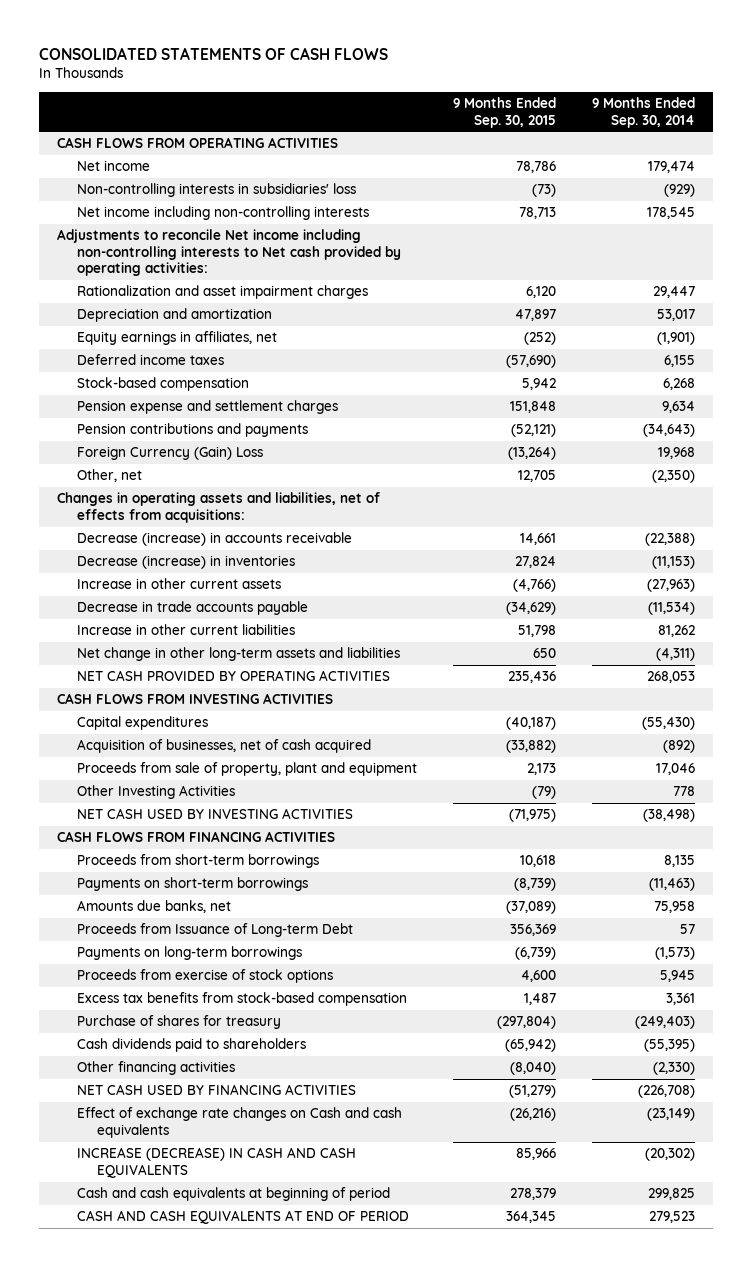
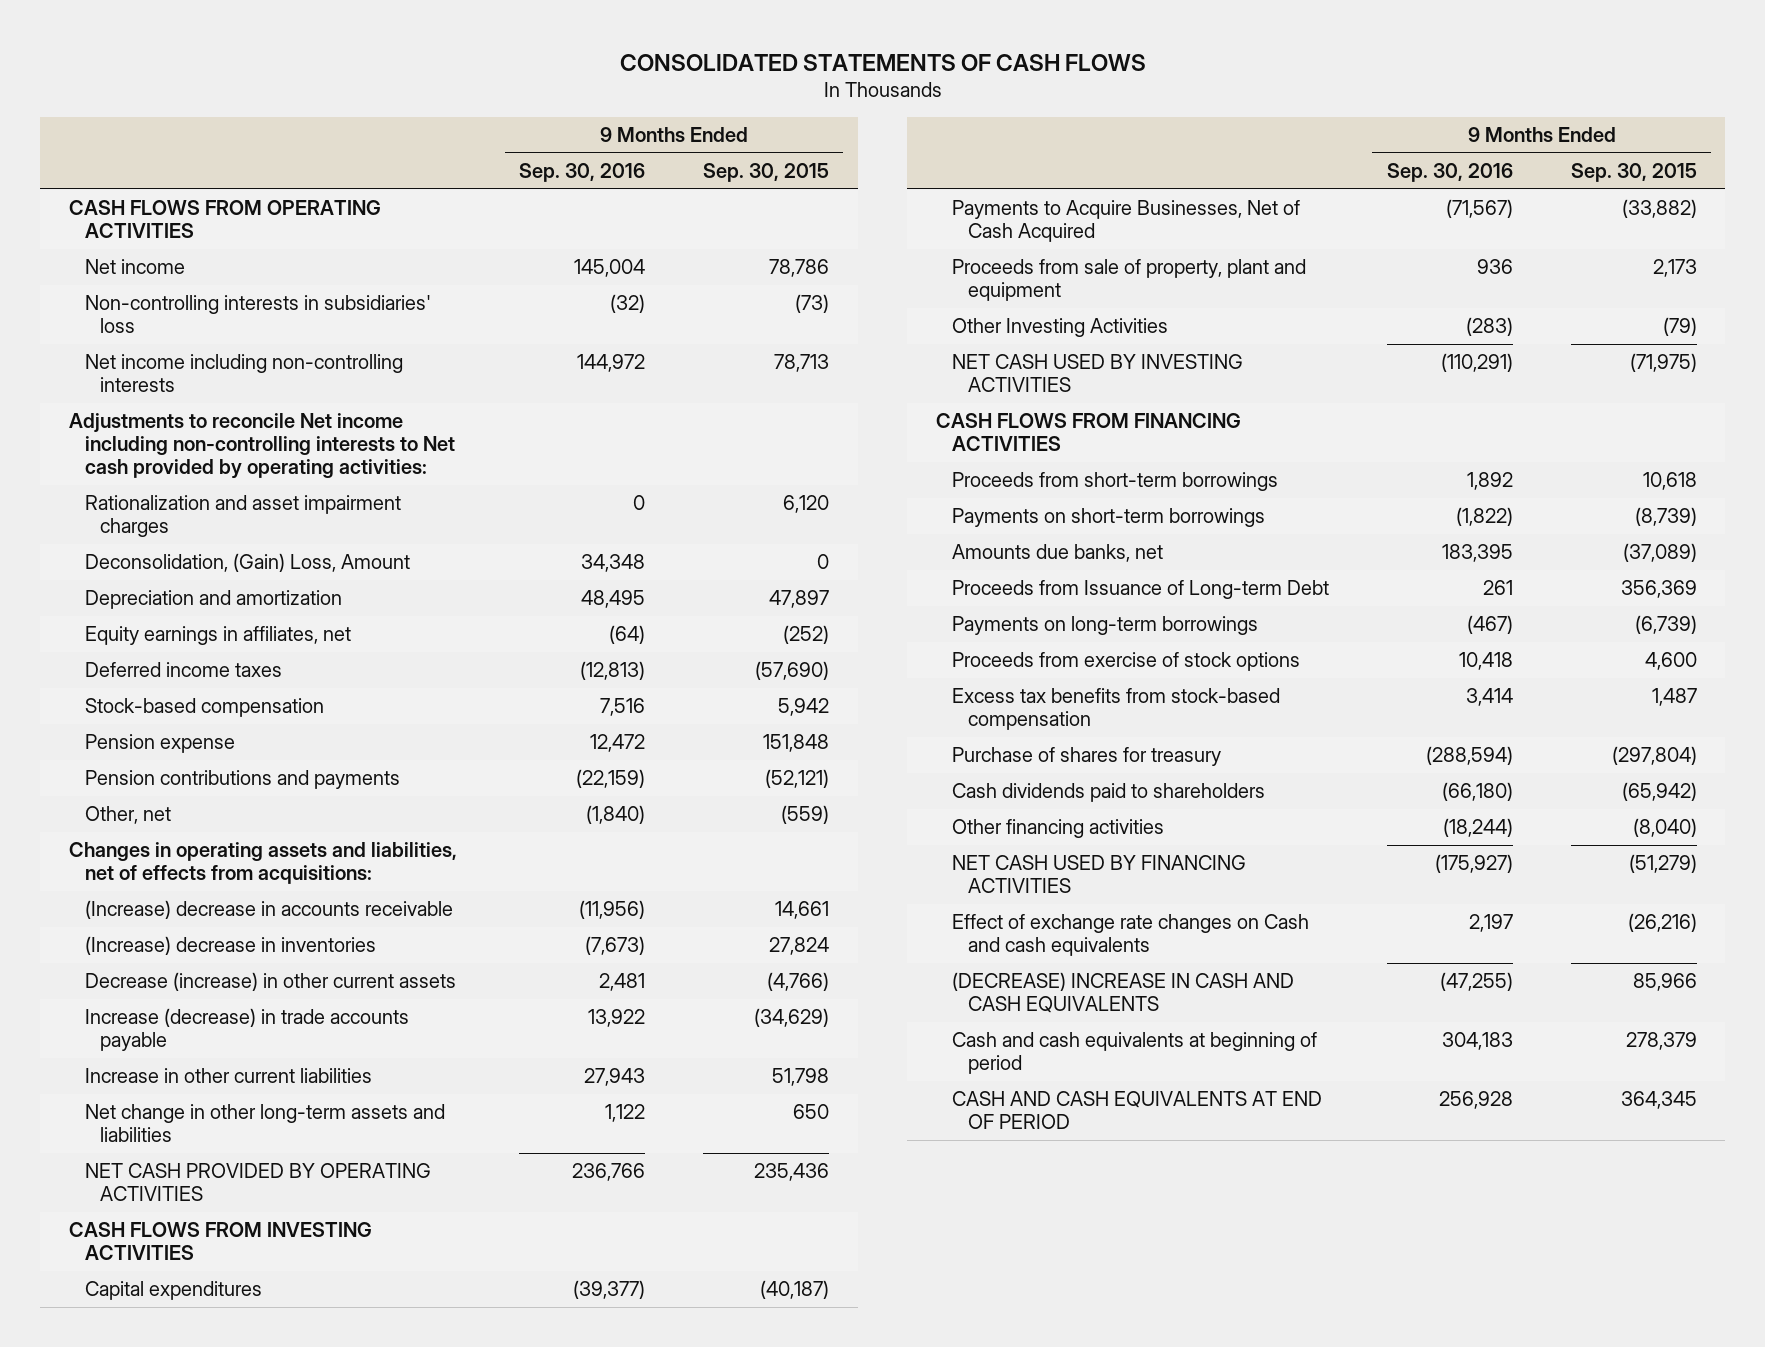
[591,97,695,128] 9 Months Ended Sep. 30, 2014 -> none
none -> [519,163,646,183] Sep. 30, 2016
none -> [84,553,410,573] Deconsolidation, (Gain) Loss, Amount
[76,400,338,415] Pension expense and settlement charges -> [84,734,235,754] Pension expense
[76,446,263,461] Foreign Currency (Gain) Loss -> none
[517,470,556,483] 12,705 -> [781,805,830,825] (559)
[76,532,352,547] Decrease (increase) in accounts receivable -> [84,900,453,920] (Increase) decrease in accounts receivable
[76,555,295,570] Decrease (increase) in inventories -> [84,936,376,956] (Increase) decrease in inventories
[76,578,281,590] Increase in other current assets -> [84,972,456,992] Decrease (increase) in other current assets
[76,601,308,616] Decrease in trade accounts payable -> [84,1008,409,1051] Increase (decrease) in trade accounts payable
[76,739,371,754] Acquisition of businesses, net of cash acquired -> [952,200,1301,242] Payments to Acquire Businesses, Net of Cash Acquired
[76,1147,356,1178] INCREASE (DECREASE) IN CASH AND CASH EQUIVALENTS -> [952,972,1295,1013] (DECREASE) INCREASE IN CASH AND CASH EQUIVALENTS

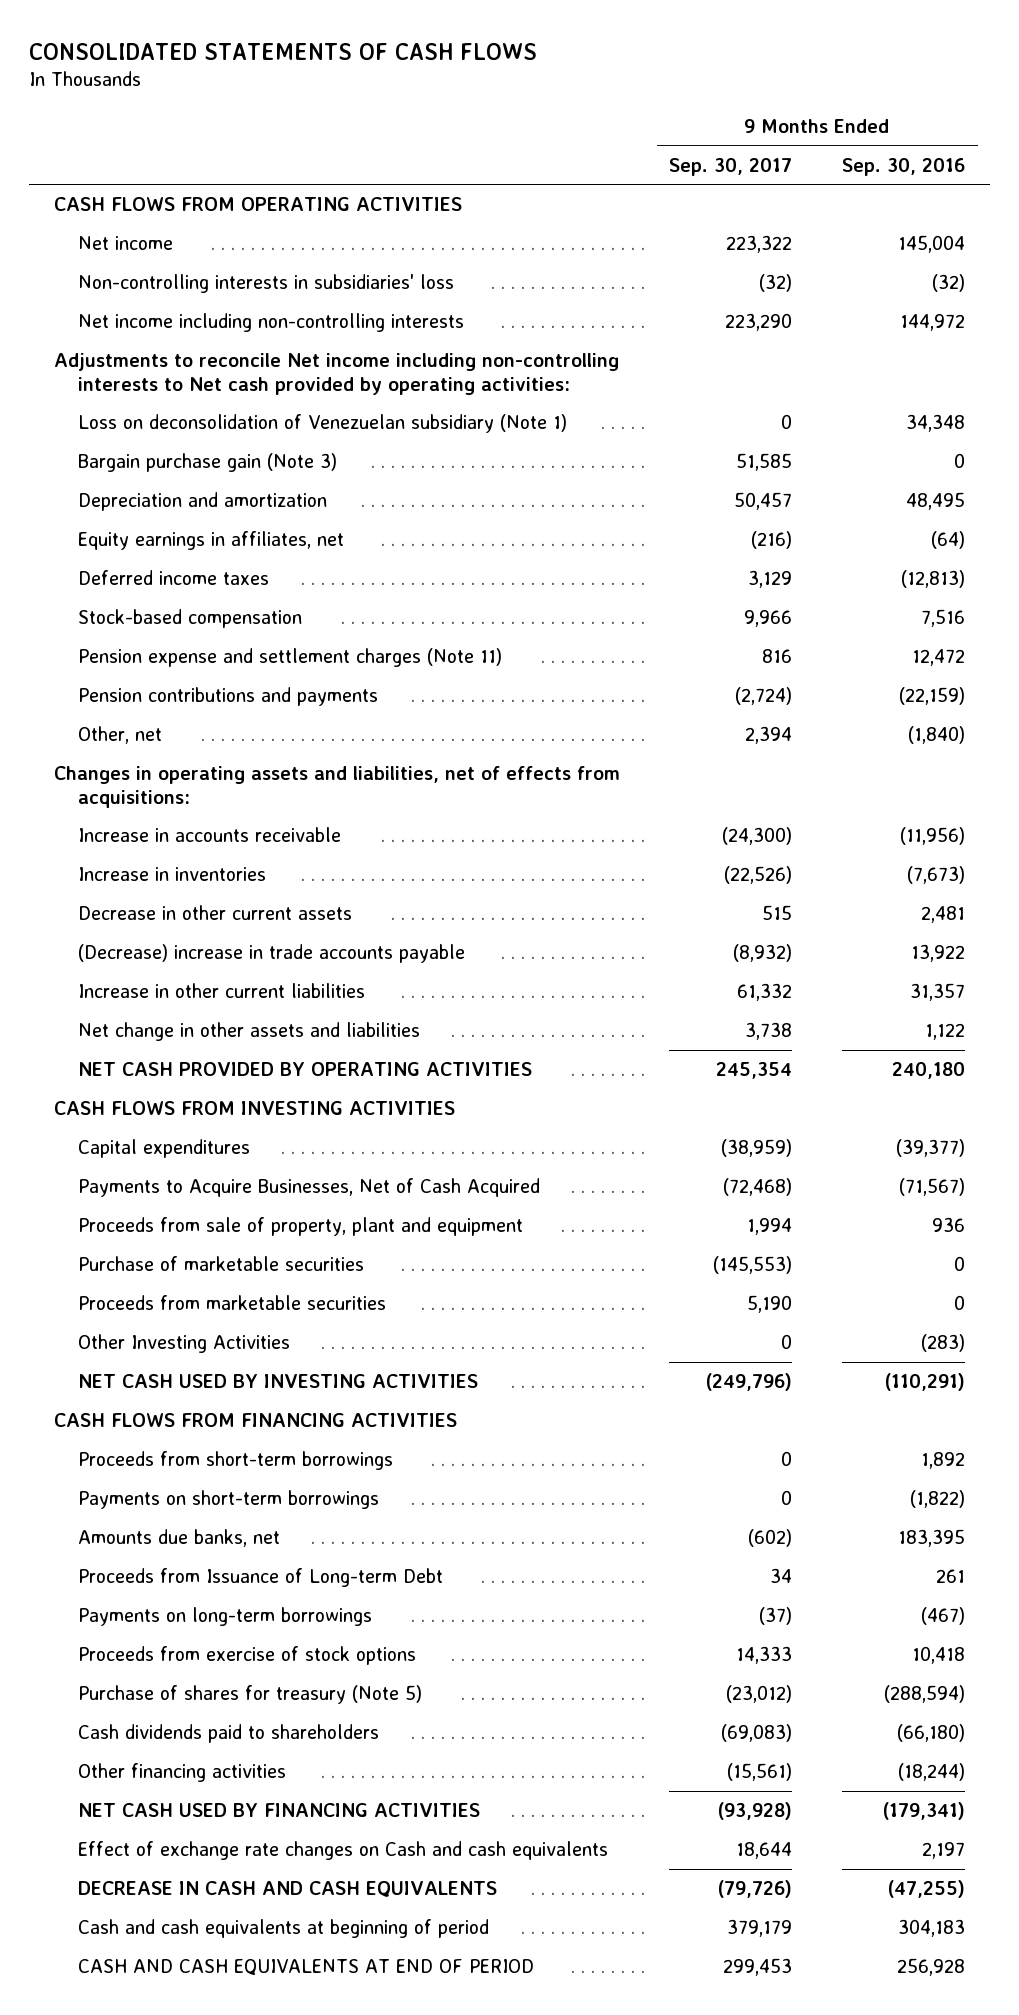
[703,163,830,183] Sep. 30, 2015 -> none
none -> [669,157,793,176] Sep. 30, 2017
[84,495,401,537] Rationalization and asset impairment charges -> none
[84,553,410,573] Deconsolidation, (Gain) Loss, Amount -> [77,414,567,434] Loss on deconsolidation of Venezuelan subsidiary (Note 1)
none -> [77,453,337,473] Bargain purchase gain (Note 3)
[84,734,235,754] Pension expense -> [77,648,502,668] Pension expense and settlement charges (Note 11)
[84,900,453,920] (Increase) decrease in accounts receivable -> [77,827,341,843] Increase in accounts receivable
[84,936,376,956] (Increase) decrease in inventories -> [77,867,266,882] Increase in inventories
[84,972,456,992] Decrease (increase) in other current assets -> [77,905,352,921] Decrease in other current assets
[84,1008,409,1051] Increase (decrease) in trade accounts payable -> [77,944,465,964] (Decrease) increase in trade accounts payable
[584,1068,646,1087] 27,943 -> [910,983,966,1002] 31,357
[84,1104,445,1142] Net change in other long-term assets and liabilities -> [77,1022,420,1042] Net change in other assets and liabilities
[572,1163,646,1182] 236,766 -> [892,1062,966,1080] 240,180
none -> [77,1256,364,1272] Purchase of marketable securities
none -> [77,1295,386,1311] Proceeds from marketable securities
[952,688,1281,730] Excess tax benefits from stock-based compensation -> none
[952,747,1222,767] Purchase of shares for treasury -> [77,1685,422,1705] Purchase of shares for treasury (Note 5)
[1434,854,1513,874] (175,927) -> [883,1802,966,1821] (179,341)
[952,972,1295,1013] (DECREASE) INCREASE IN CASH AND CASH EQUIVALENTS -> [77,1881,497,1898] DECREASE IN CASH AND CASH EQUIVALENTS

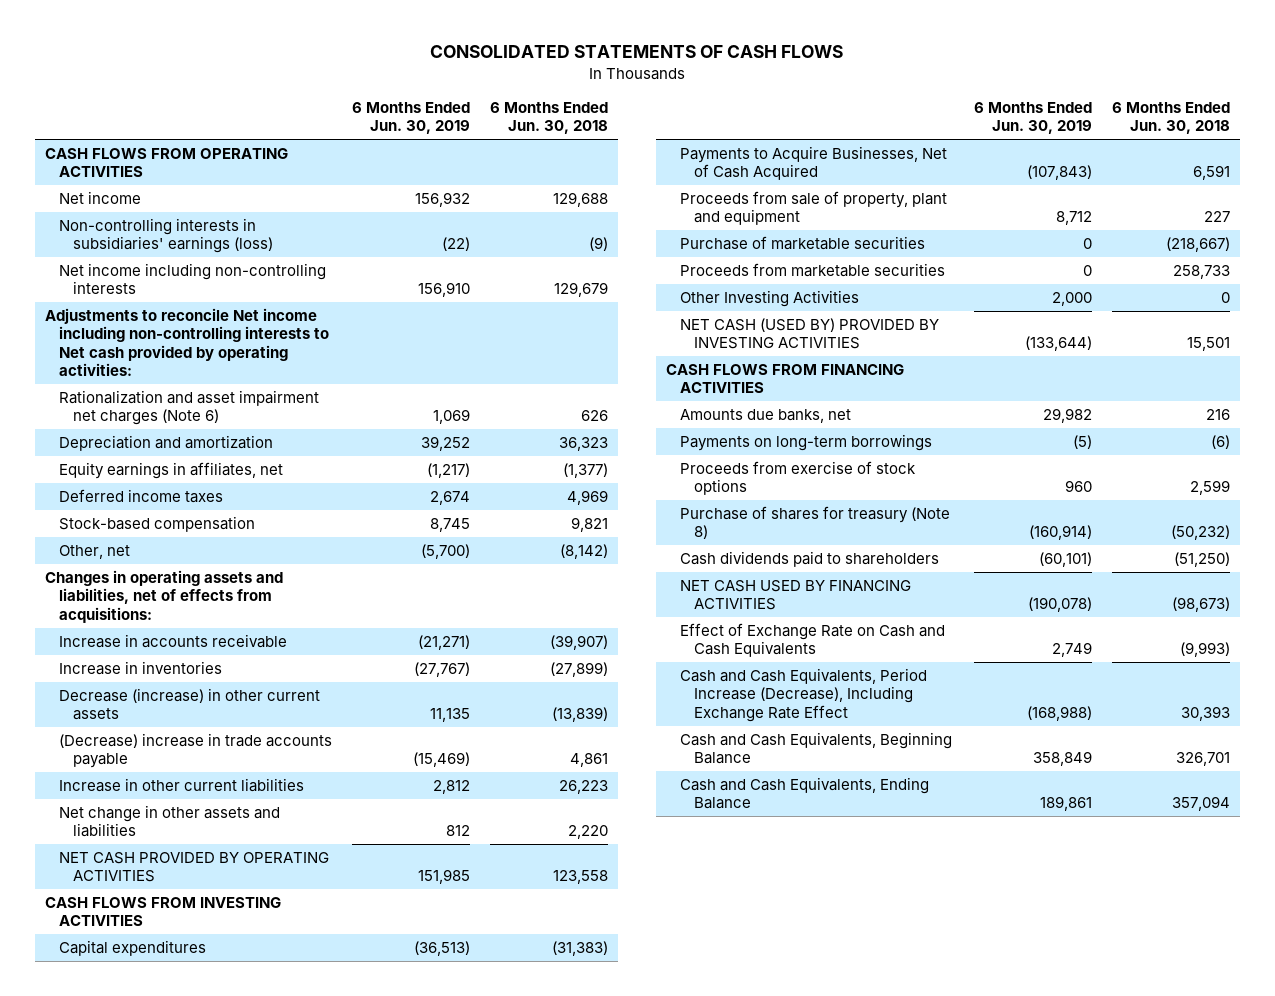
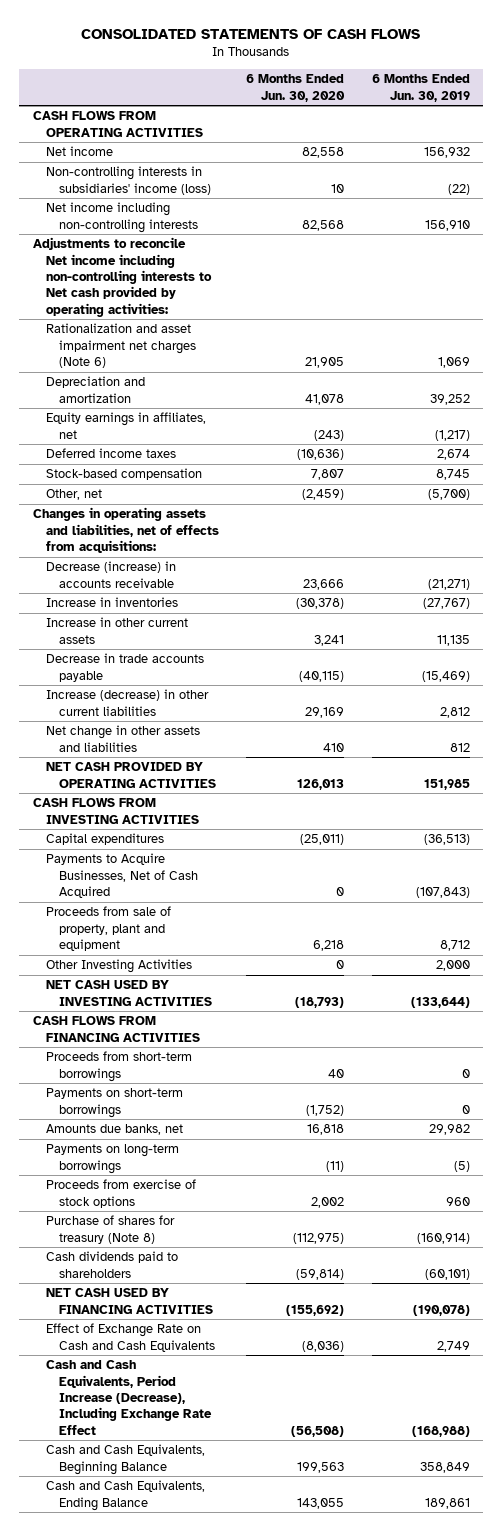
[490,102,609,135] 6 Months Ended Jun. 30, 2018 -> none
none -> [246,74,346,102] 6 Months Ended Jun. 30, 2020
[59,218,274,254] Non-controlling interests in subsidiaries' earnings (loss) -> [46,166,212,195] Non-controlling interests in subsidiaries' income (loss)
[59,634,288,649] Increase in accounts receivable -> [46,561,177,588] Decrease (increase) in accounts receivable
[59,688,321,721] Decrease (increase) in other current assets -> [46,617,189,644] Increase in other current assets
[59,733,333,769] (Decrease) increase in trade accounts payable -> [46,653,205,682] Decrease in trade accounts payable
[59,778,305,793] Increase in other current liabilities -> [46,689,210,716] Increase (decrease) in other current liabilities
[680,236,926,251] Purchase of marketable securities -> none
[680,263,946,278] Proceeds from marketable securities -> none
[680,318,940,350] NET CASH (USED BY) PROVIDED BY INVESTING ACTIVITIES -> [46,980,213,1006] NET CASH USED BY INVESTING ACTIVITIES
none -> [46,1051,193,1082] Proceeds from short-term borrowings
none -> [46,1088,184,1118] Payments on short-term borrowings

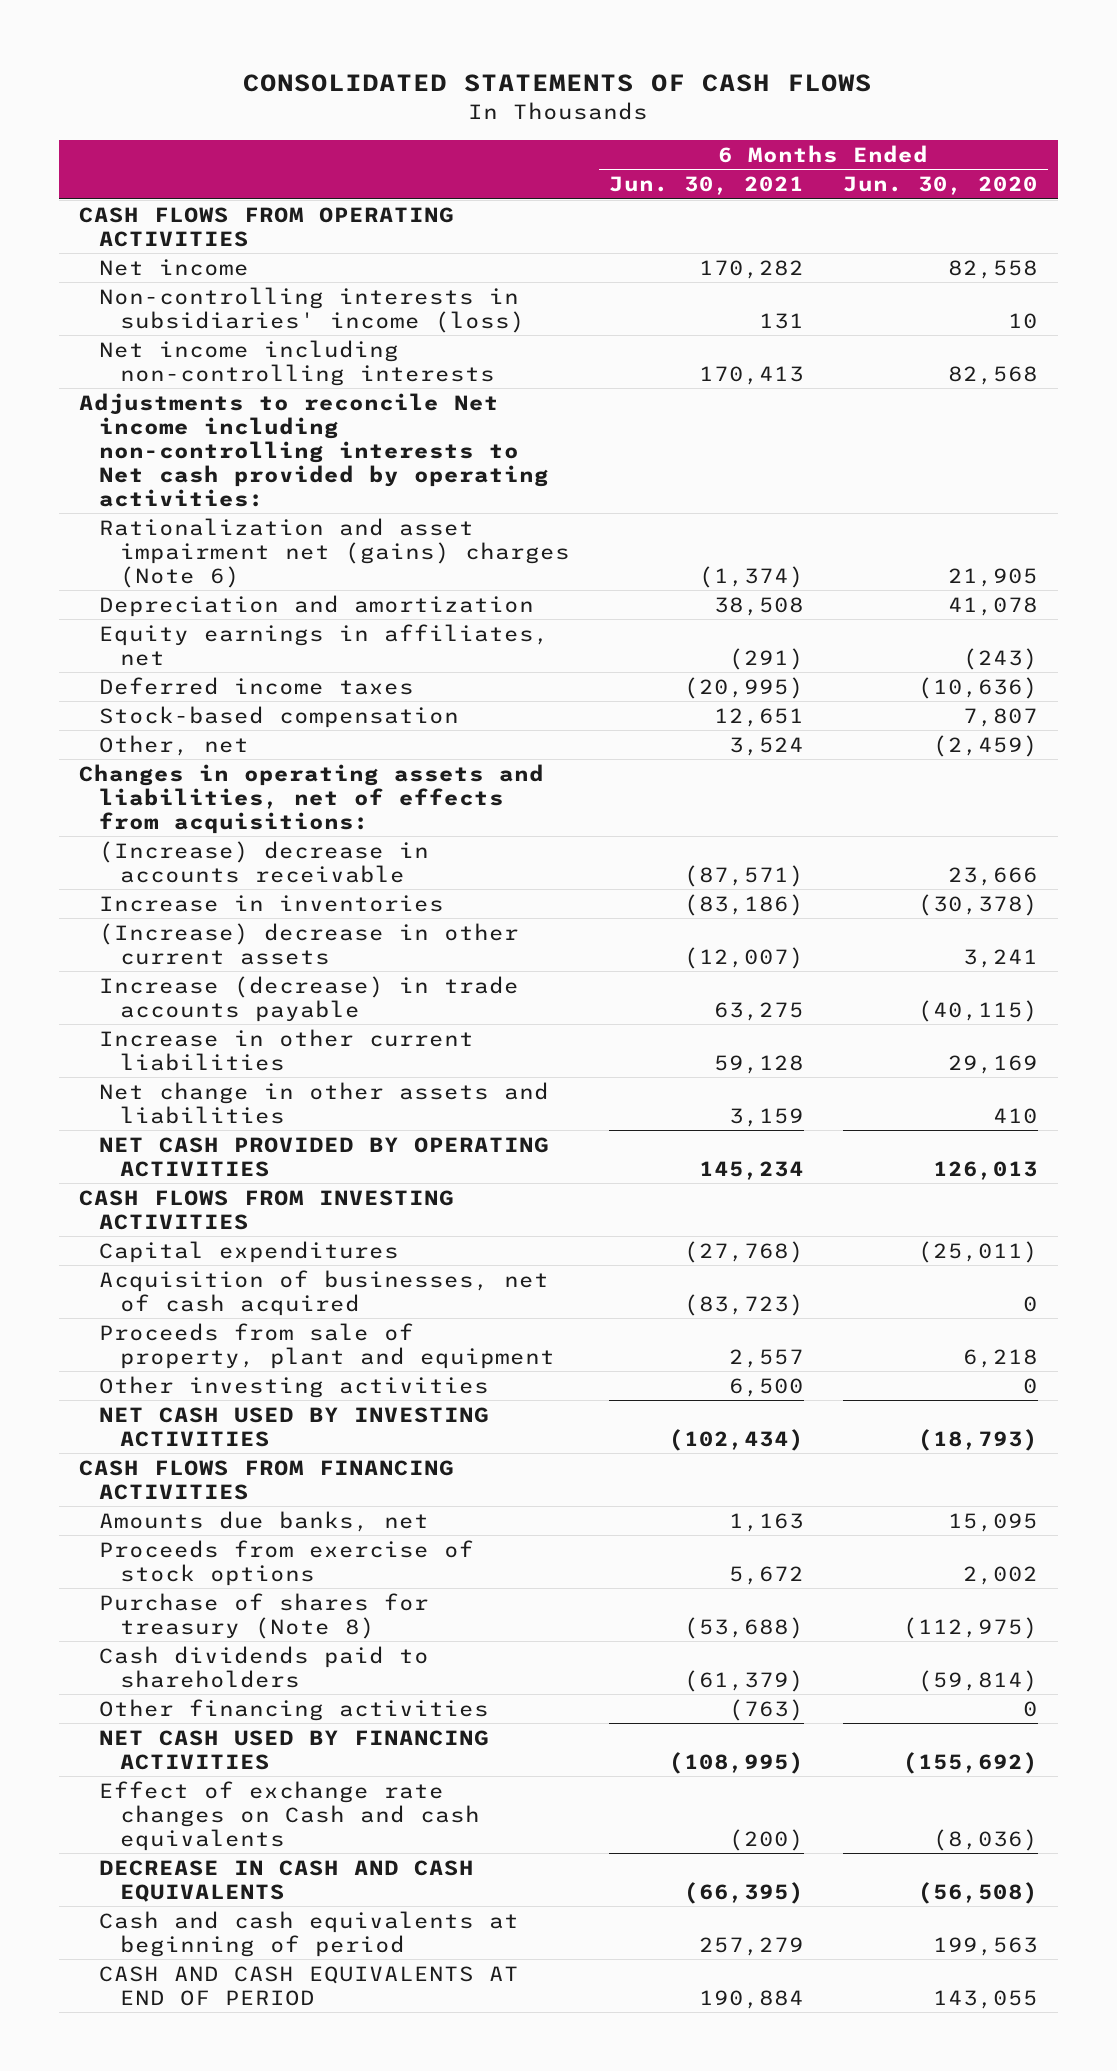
[371,74,470,102] 6 Months Ended Jun. 30, 2019 -> none
none -> [608,176,804,196] Jun. 30, 2021
[46,323,197,368] Rationalization and asset impairment net charges (Note 6) -> [99,517,570,588] Rationalization and asset impairment net (gains) charges (Note 6)
[46,561,177,588] Decrease (increase) in accounts receivable -> [99,840,430,883] (Increase) decrease in accounts receivable
[46,617,189,644] Increase in other current assets -> [99,922,520,965] (Increase) decrease in other current assets
[46,653,205,682] Decrease in trade accounts payable -> [99,975,520,1022] Increase (decrease) in trade accounts payable
[46,689,210,716] Increase (decrease) in other current liabilities -> [99,1028,475,1071] Increase in other current liabilities
[46,853,199,898] Payments to Acquire Businesses, Net of Cash Acquired -> [99,1269,550,1316] Acquisition of businesses, net of cash acquired
[46,959,193,974] Other Investing Activities -> [99,1375,490,1398] Other investing activities
[46,1051,193,1082] Proceeds from short-term borrowings -> none
[46,1088,184,1118] Payments on short-term borrowings -> none
[46,1144,180,1174] Payments on long-term borrowings -> none
[307,1124,345,1136] 16,818 -> [947,1512,1038,1532] 15,095
none -> [99,1698,490,1721] Other financing activities
[46,1323,216,1352] Effect of Exchange Rate on Cash and Cash Equivalents -> [99,1780,480,1851] Effect of exchange rate changes on Cash and cash equivalents
[46,1360,213,1435] Cash and Cash Equivalents, Period Increase (Decrease), Including Exchange Rate Effect -> [99,1859,475,1902] DECREASE IN CASH AND CASH EQUIVALENTS
[46,1444,206,1475] Cash and Cash Equivalents, Beginning Balance -> [99,1910,520,1957] Cash and cash equivalents at beginning of period
[46,1480,206,1511] Cash and Cash Equivalents, Ending Balance -> [99,1965,520,2006] CASH AND CASH EQUIVALENTS AT END OF PERIOD

